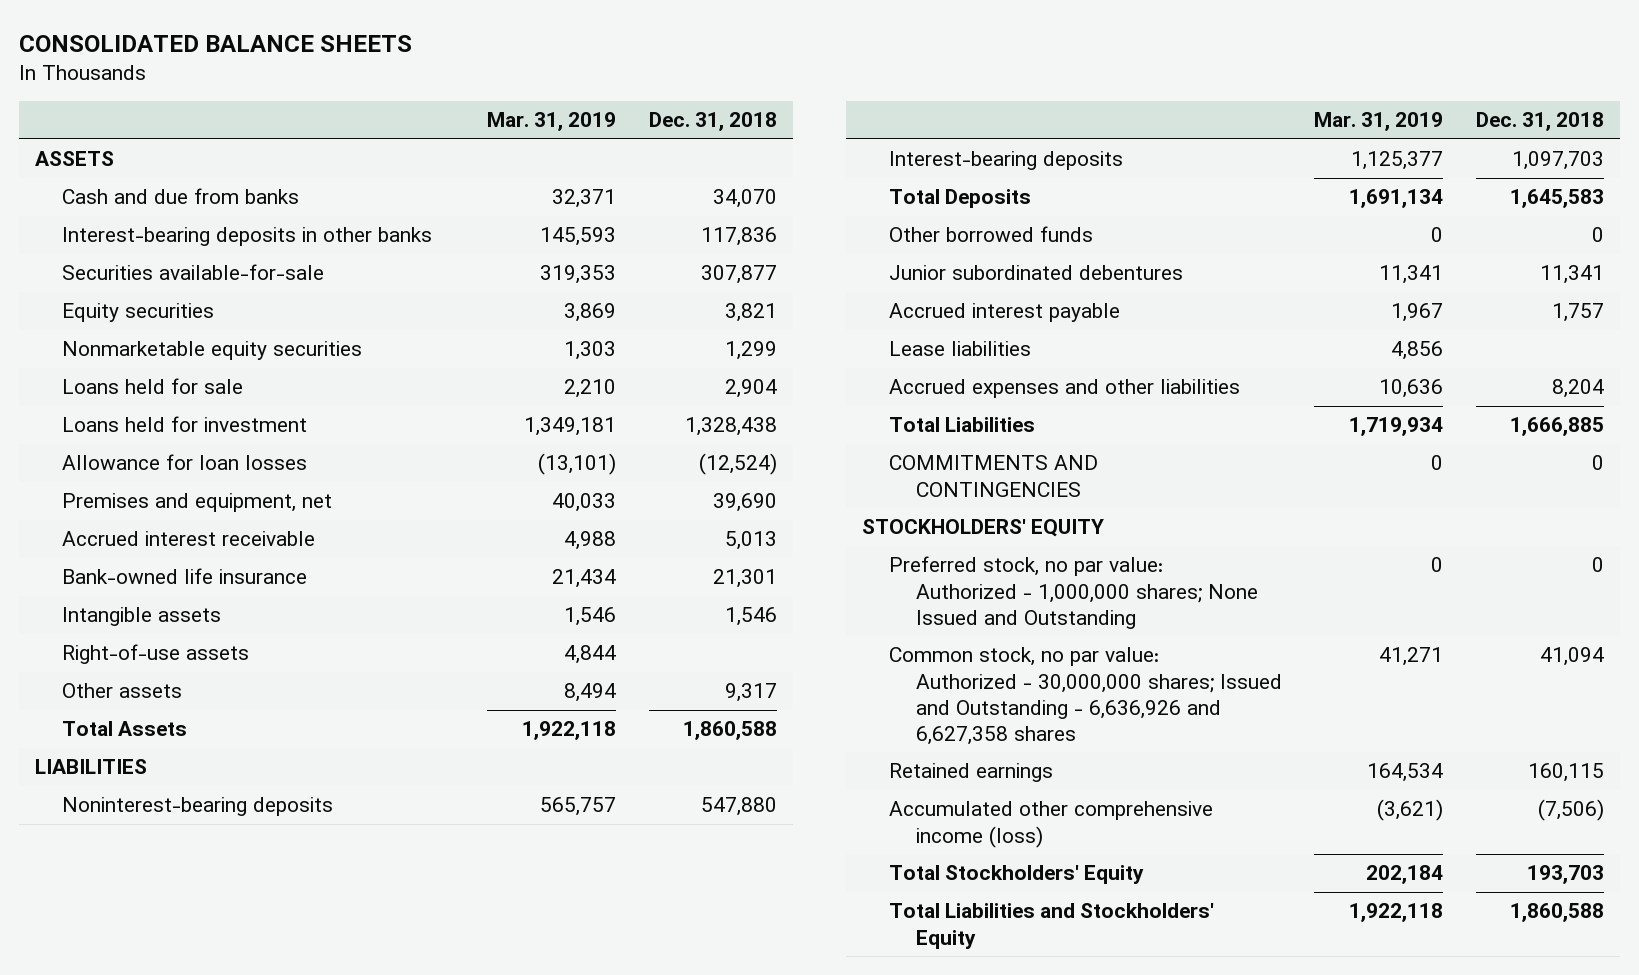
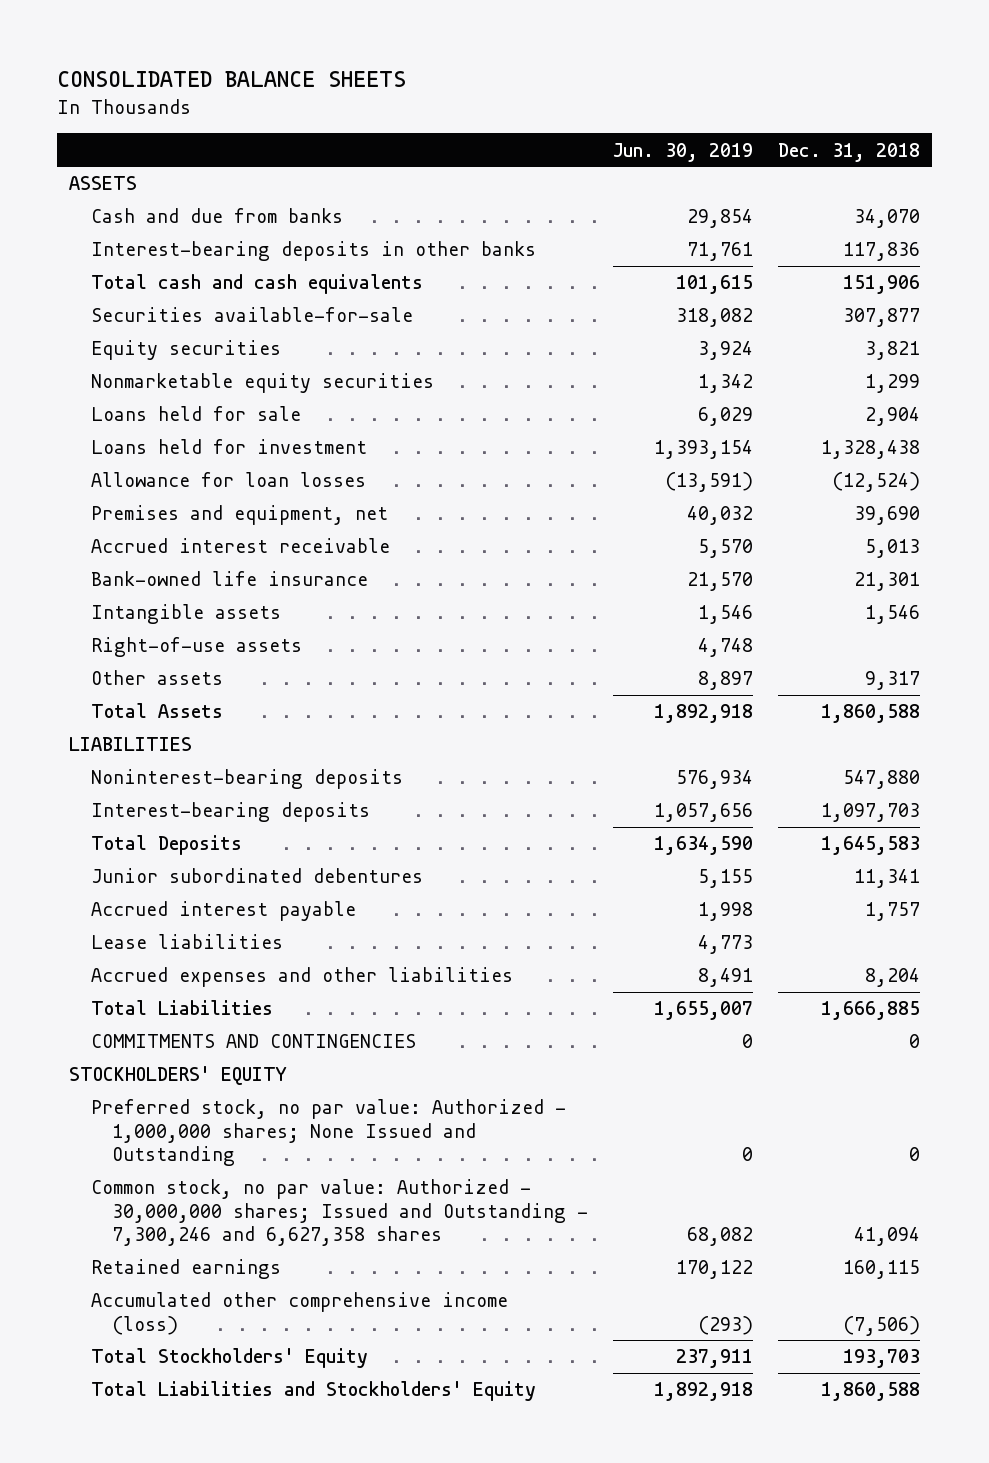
[487,112,617,132] Mar. 31, 2019 -> none
none -> [612,142,753,162] Jun. 30, 2019
none -> [90,274,423,295] Total cash and cash equivalents
[888,226,1093,243] Other borrowed funds -> none
[888,647,1282,745] Common stock, no par value: Authorized - 30,000,000 shares; Issued and Outstanding - 6,636,926 and 6,627,358 shares -> [90,1179,588,1246] Common stock, no par value: Authorized - 30,000,000 shares; Issued and Outstanding - 7,300,246 and 6,627,358 shares

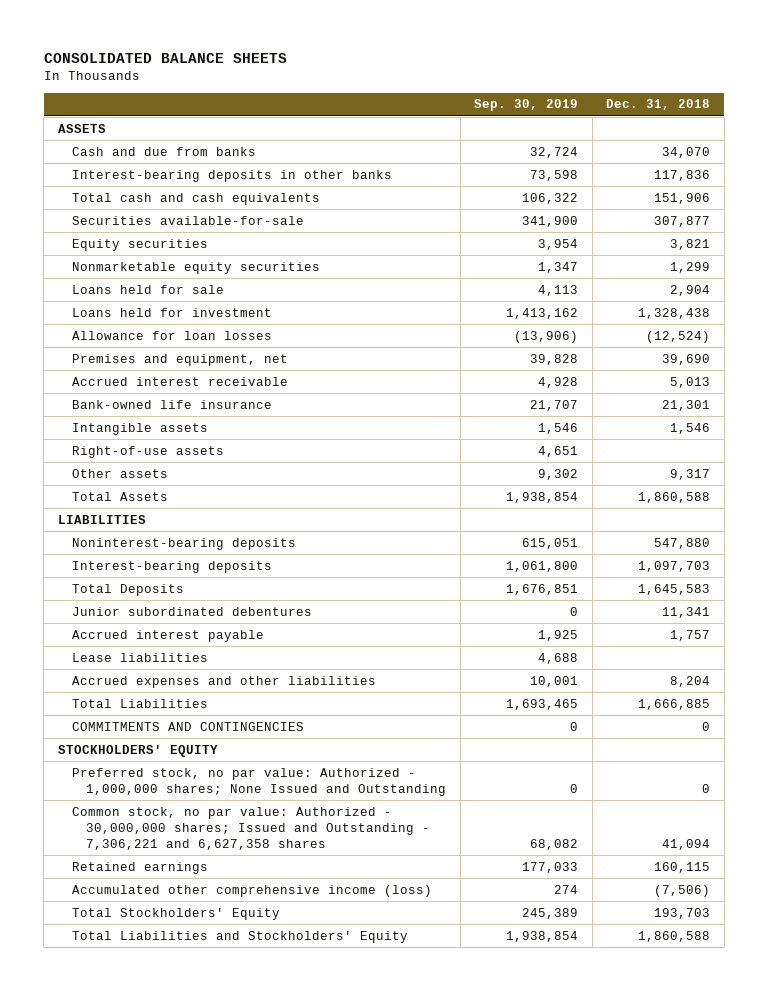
[612,142,753,162] Jun. 30, 2019 -> none
none -> [474,99,579,112] Sep. 30, 2019
[90,1179,588,1246] Common stock, no par value: Authorized - 30,000,000 shares; Issued and Outstanding - 7,300,246 and 6,627,358 shares -> [71,806,431,850] Common stock, no par value: Authorized - 30,000,000 shares; Issued and Outstanding - 7,306,221 and 6,627,358 shares

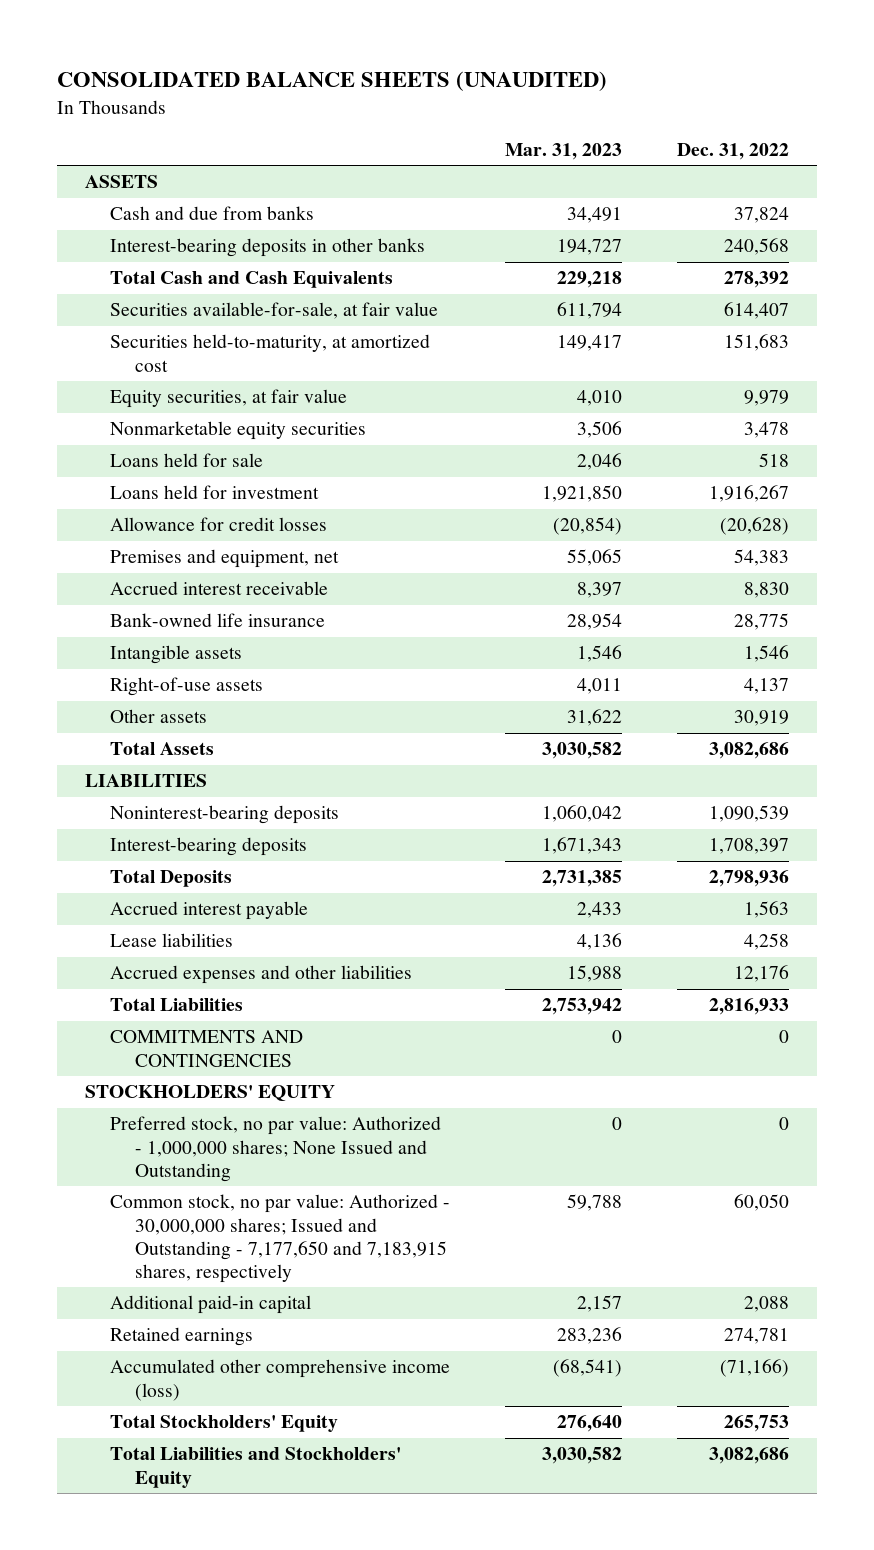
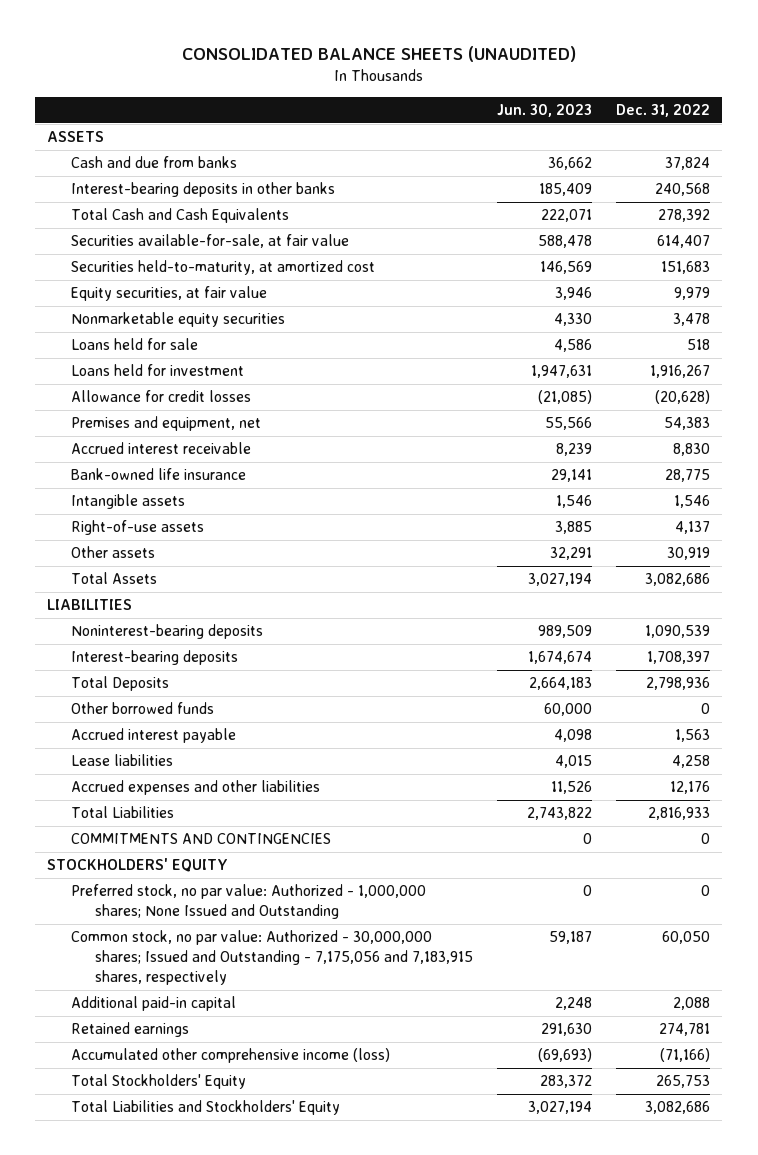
[505,142,623,160] Mar. 31, 2023 -> none
none -> [497,104,593,118] Jun. 30, 2023
none -> [71,702,215,715] Other borrowed funds
[109,1194,450,1283] Common stock, no par value: Authorized - 30,000,000 shares; Issued and Outstanding - 7,177,650 and 7,183,915 shares, respectively -> [71,930,474,986] Common stock, no par value: Authorized - 30,000,000 shares; Issued and Outstanding - 7,175,056 and 7,183,915 shares, respectively

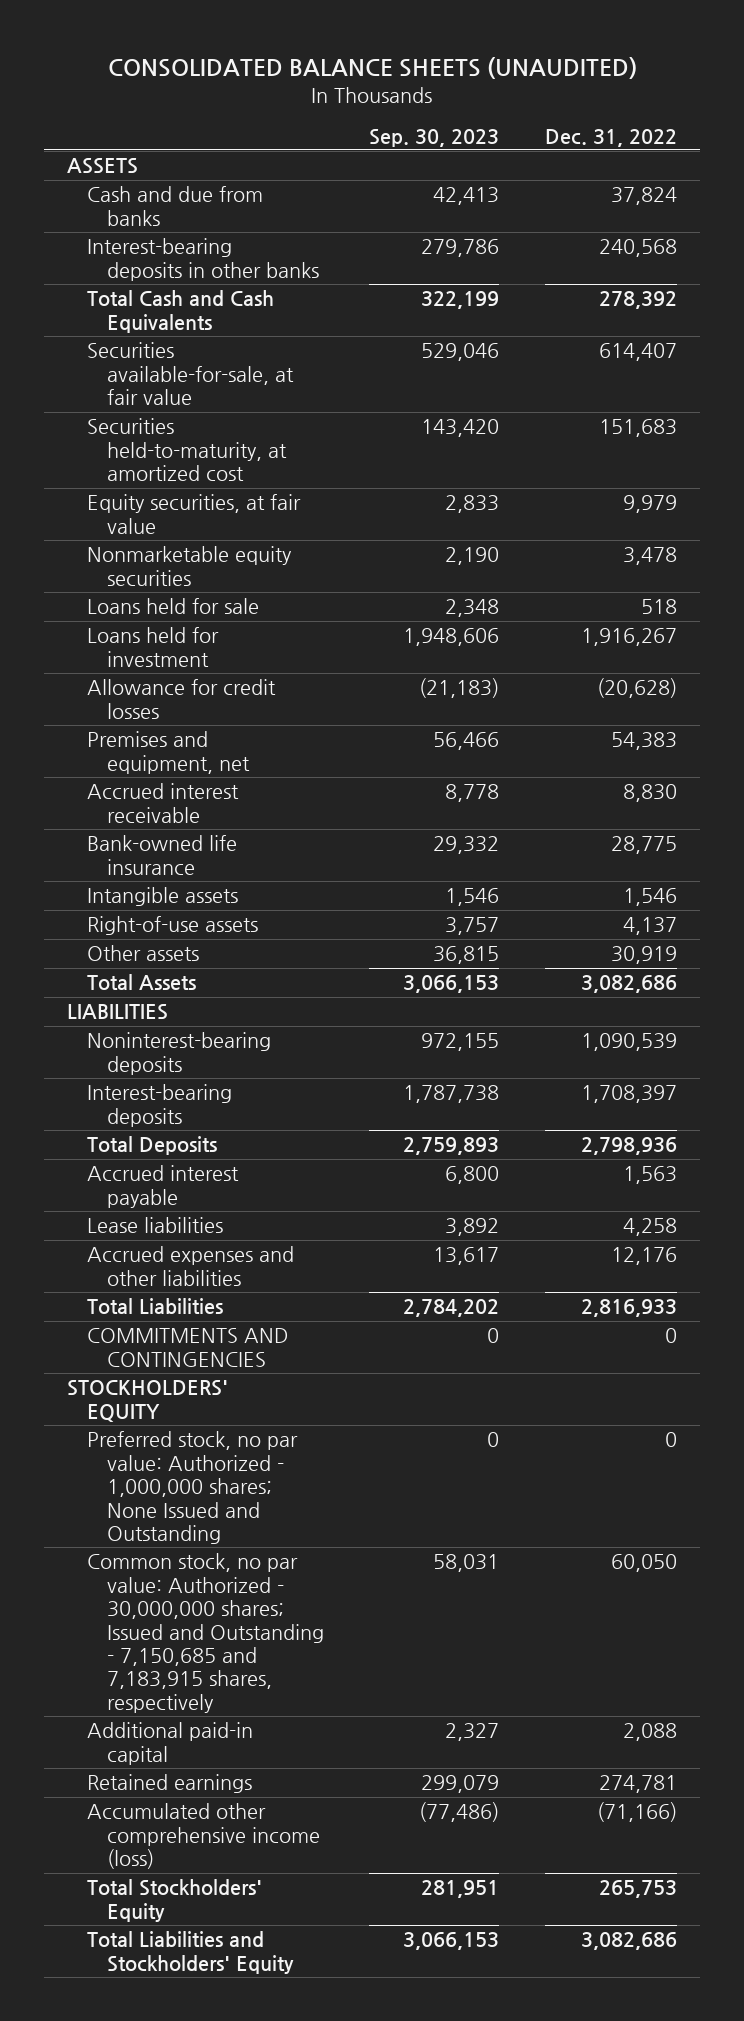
[497,104,593,118] Jun. 30, 2023 -> none
none -> [369,128,500,147] Sep. 30, 2023
[71,702,215,715] Other borrowed funds -> none
[71,930,474,986] Common stock, no par value: Authorized - 30,000,000 shares; Issued and Outstanding - 7,175,056 and 7,183,915 shares, respectively -> [86,1553,324,1713] Common stock, no par value: Authorized - 30,000,000 shares; Issued and Outstanding - 7,150,685 and 7,183,915 shares, respectively

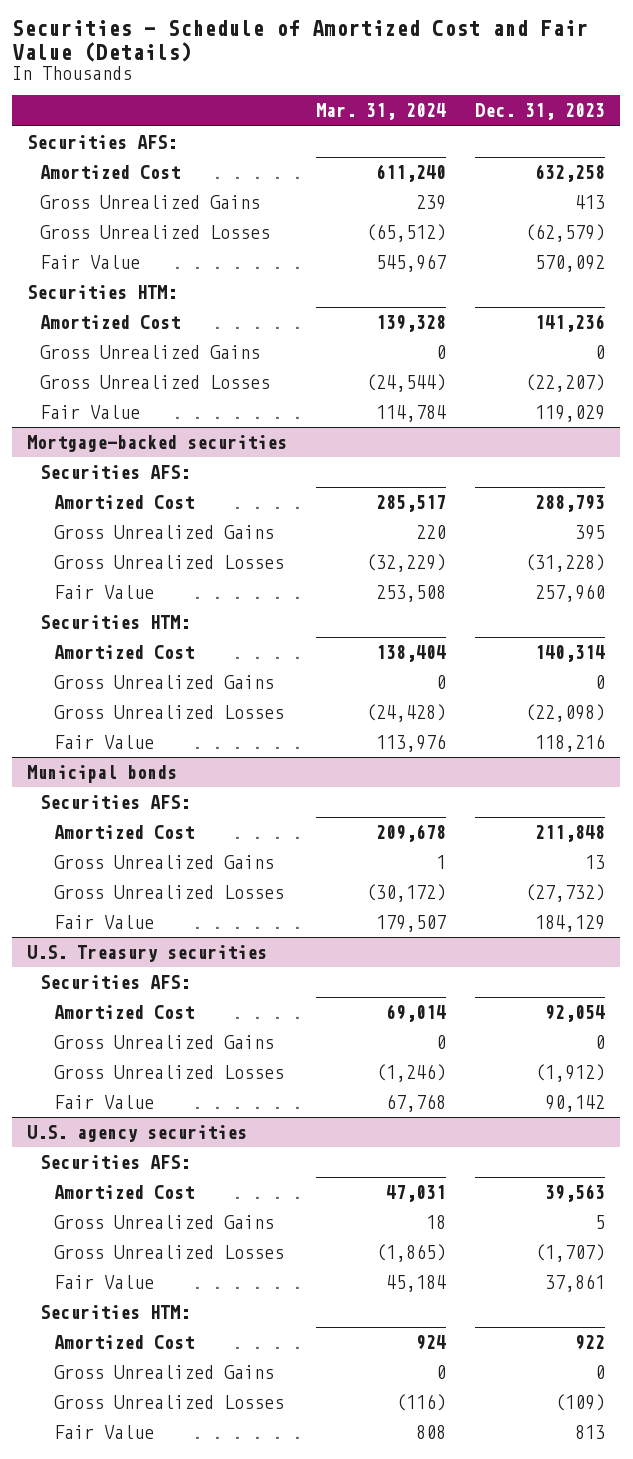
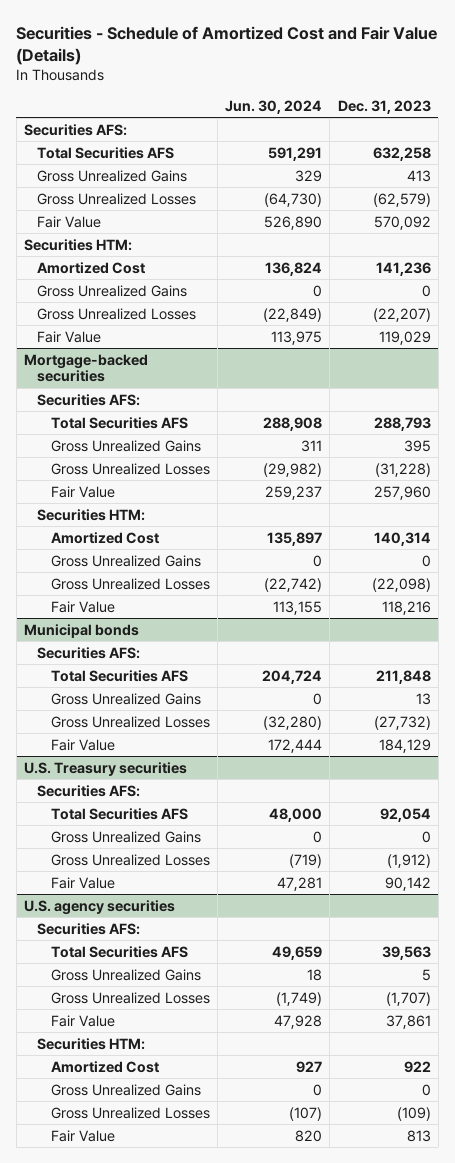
[316,103,447,121] Mar. 31, 2024 -> none
none -> [225,99,323,114] Jun. 30, 2024
[40,165,181,180] Amortized Cost -> [37,146,175,159] Total Securities AFS
[53,495,194,510] Amortized Cost -> [50,416,188,429] Total Securities AFS
[53,825,194,840] Amortized Cost -> [50,669,188,682] Total Securities AFS
[53,1005,194,1020] Amortized Cost -> [50,807,188,820] Total Securities AFS
[53,1185,194,1200] Amortized Cost -> [50,945,188,958] Total Securities AFS

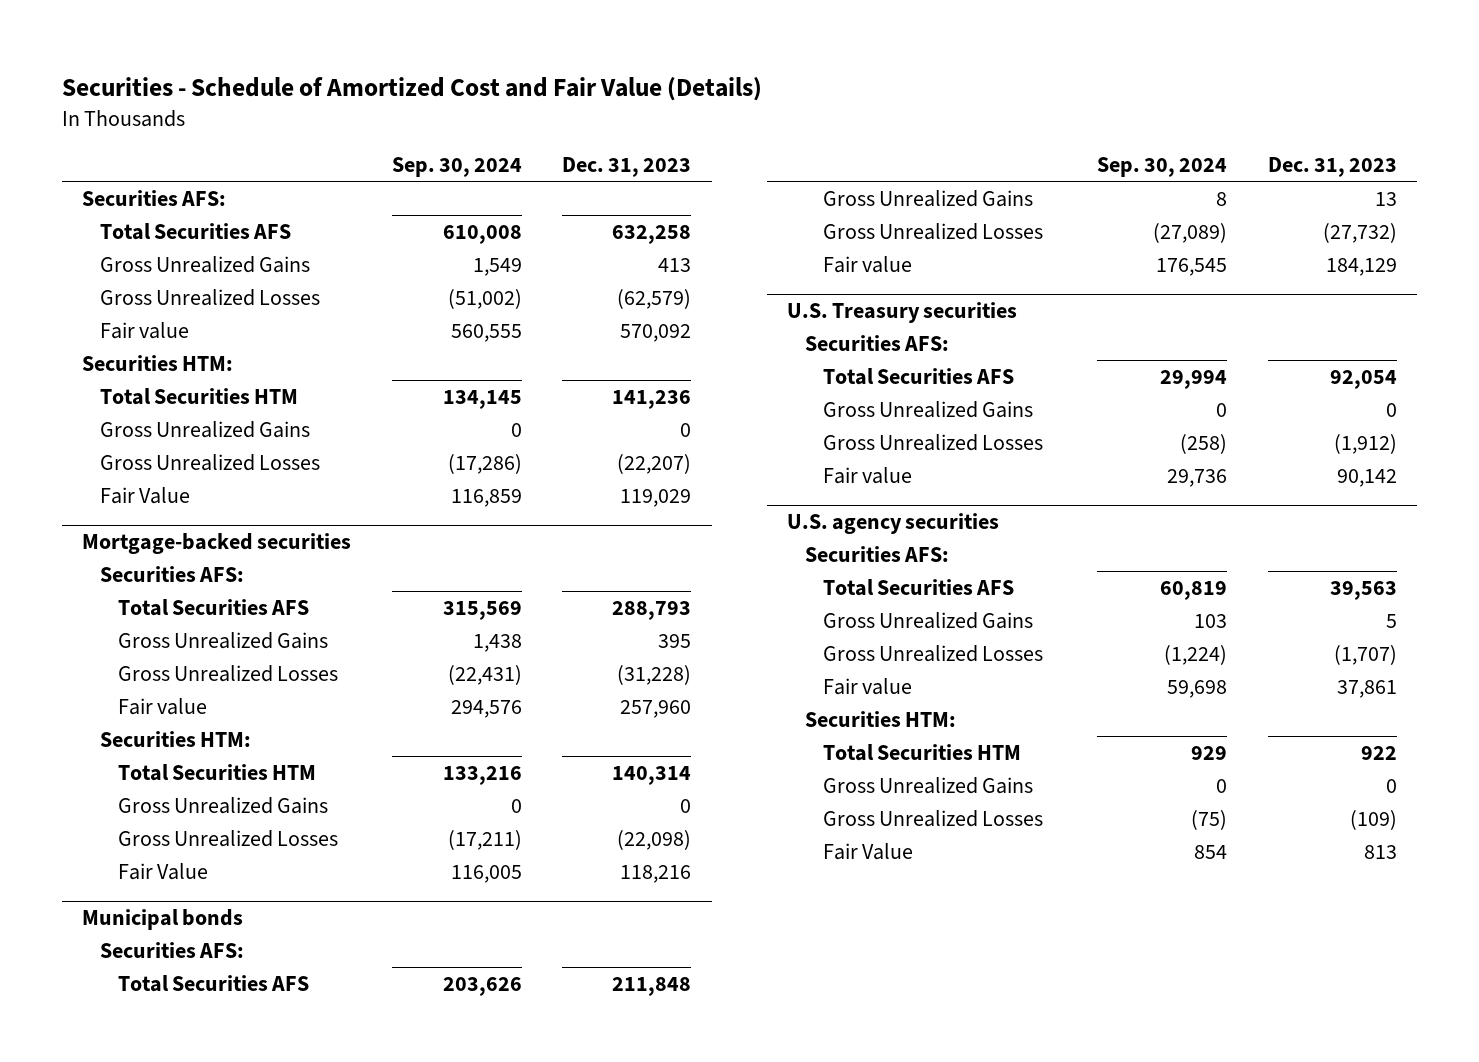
[225,99,323,114] Jun. 30, 2024 -> none
none -> [391,157,522,178] Sep. 30, 2024
[37,215,102,228] Fair Value -> [99,321,189,339] Fair value
[37,261,146,274] Amortized Cost -> [99,387,298,405] Total Securities HTM
[50,485,115,498] Fair Value -> [117,697,207,715] Fair value
[50,531,159,544] Amortized Cost -> [117,763,316,781] Total Securities HTM
[50,738,115,751] Fair Value -> [823,255,913,273] Fair value
[50,876,115,889] Fair Value -> [823,466,913,484] Fair value
[50,1014,115,1027] Fair Value -> [823,677,913,695] Fair value
[50,1060,159,1073] Amortized Cost -> [823,743,1022,761] Total Securities HTM

